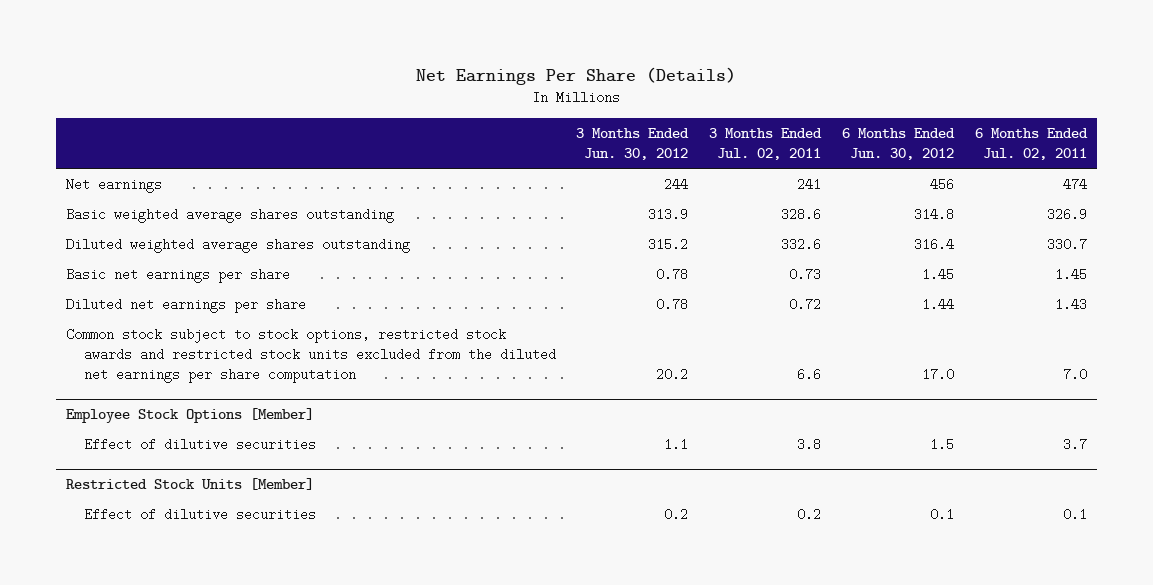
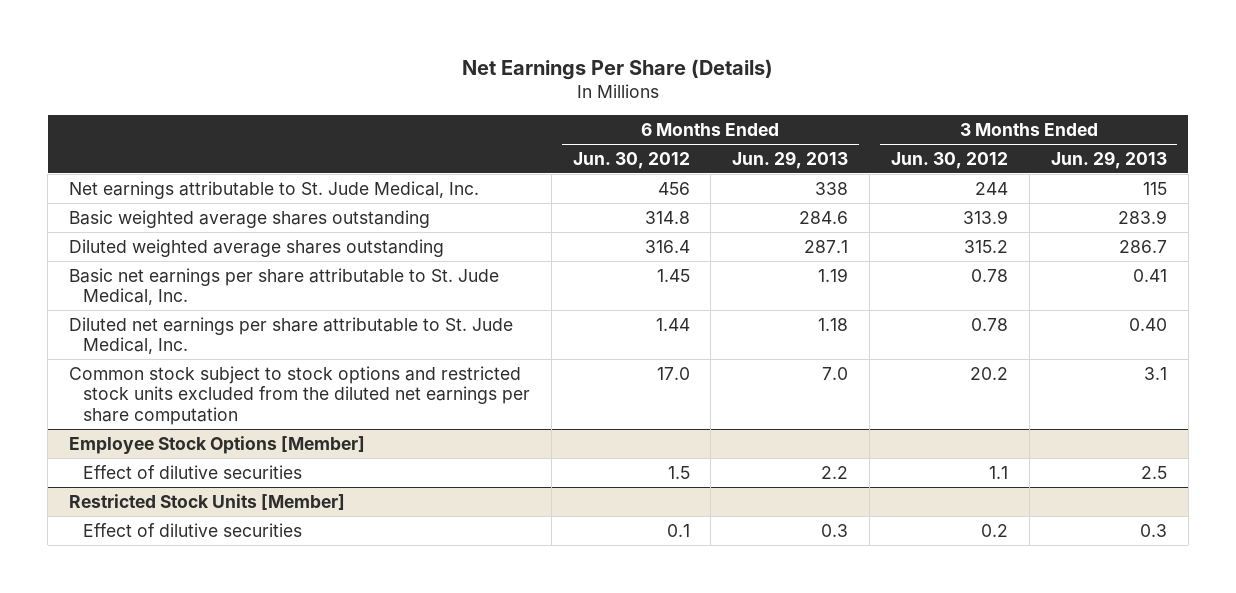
[709,127,823,161] 3 Months Ended Jul. 02, 2011 -> none
[974,127,1088,161] 6 Months Ended Jul. 02, 2011 -> none
none -> [732,150,849,169] Jun. 29, 2013
none -> [1050,150,1167,169] Jun. 29, 2013
[66,177,163,193] Net earnings -> [69,180,480,199] Net earnings attributable to St. Jude Medical, Inc.
[66,267,291,283] Basic net earnings per share -> [69,267,500,306] Basic net earnings per share attributable to St. Jude Medical, Inc.
[66,297,307,313] Diluted net earnings per share -> [69,316,514,355] Diluted net earnings per share attributable to St. Jude Medical, Inc.
[66,327,556,384] Common stock subject to stock options, restricted stock awards and restricted stock units excluded from the diluted net earnings per share computation -> [69,365,530,426] Common stock subject to stock options and restricted stock units excluded from the diluted net earnings per share computation

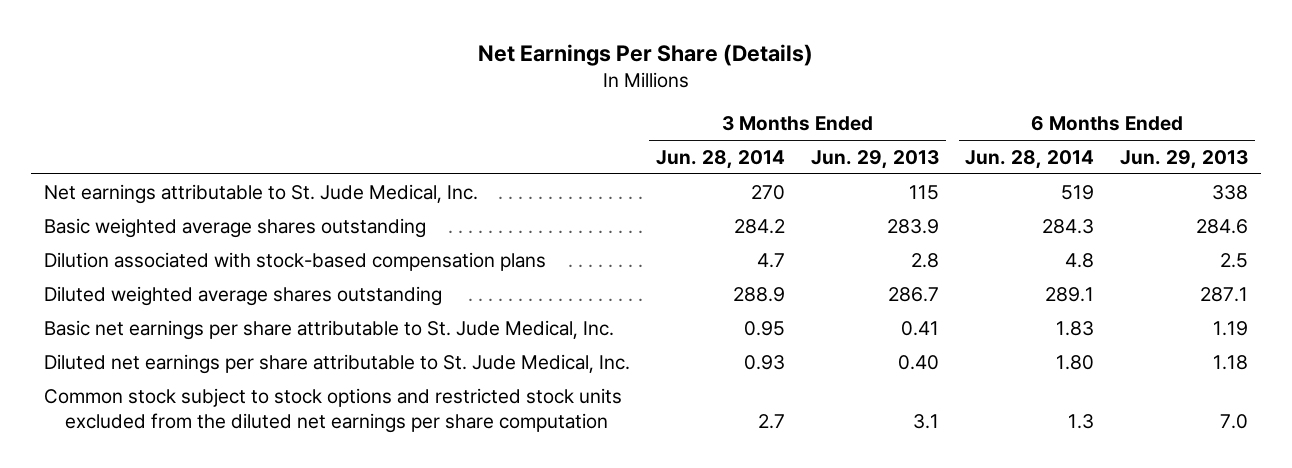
[572,151,690,169] Jun. 30, 2012 -> none
[891,151,1009,169] Jun. 30, 2012 -> none
none -> [655,149,785,169] Jun. 28, 2014
none -> [965,149,1095,169] Jun. 28, 2014
none -> [43,251,546,271] Dilution associated with stock-based compensation plans
[69,435,366,454] Employee Stock Options [Member] -> none
[82,464,302,479] Effect of dilutive securities -> none
[69,493,346,510] Restricted Stock Units [Member] -> none
[82,522,302,537] Effect of dilutive securities -> none

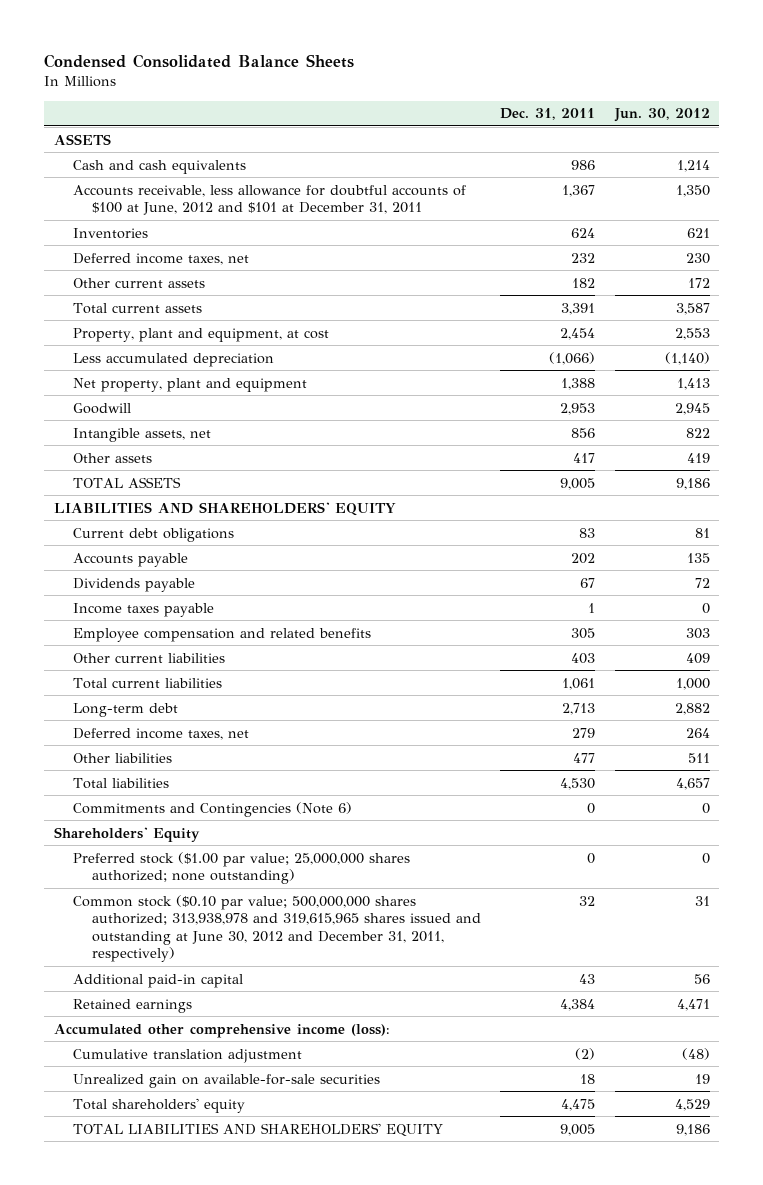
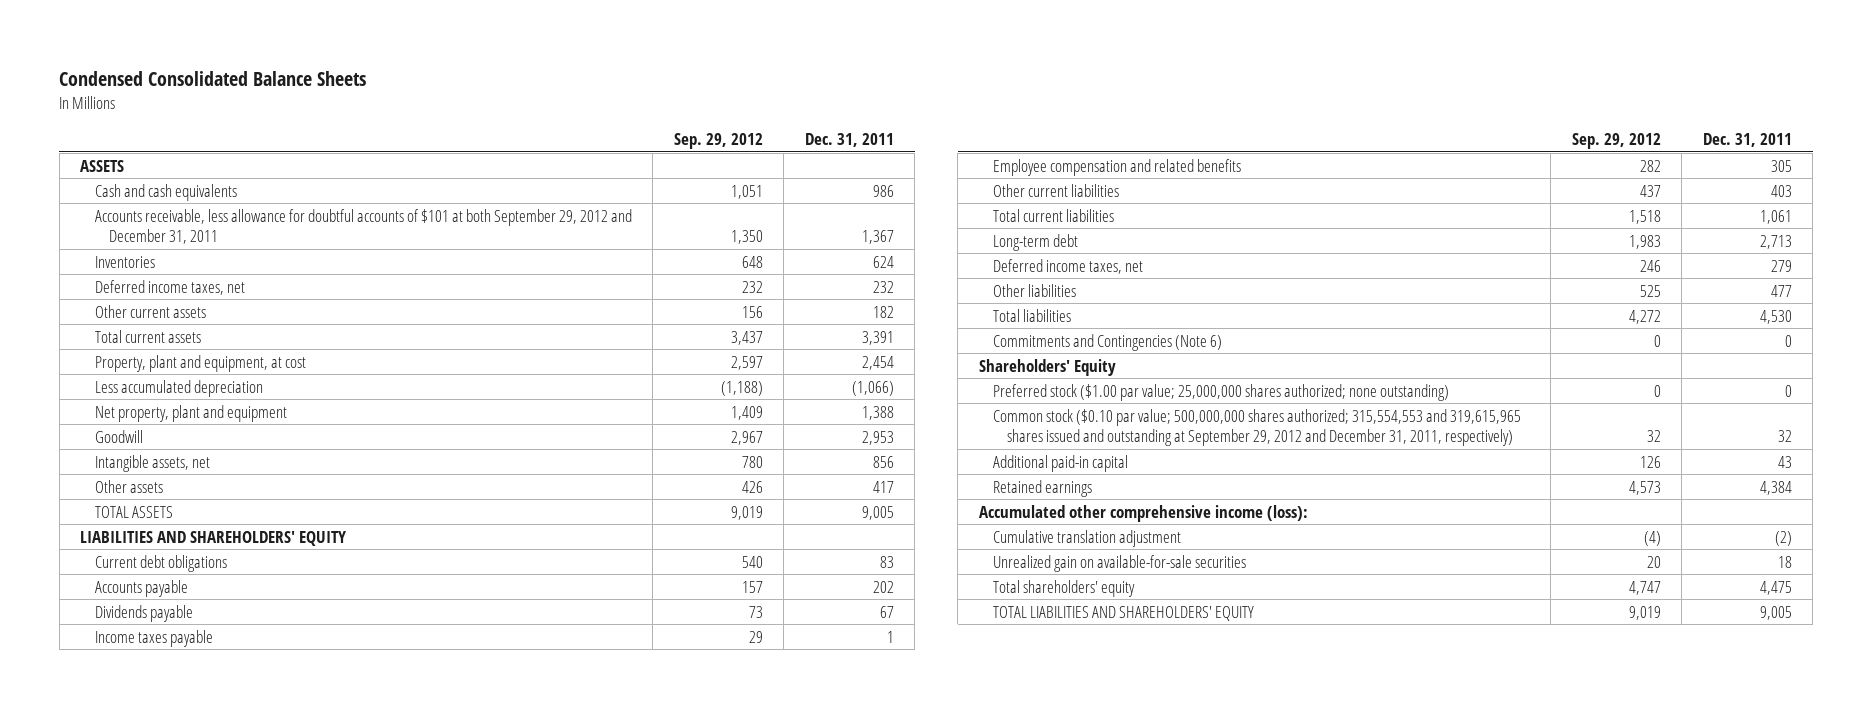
[613,108,710,123] Jun. 30, 2012 -> none
none -> [673,133,763,150] Sep. 29, 2012
[72,184,466,216] Accounts receivable, less allowance for doubtful accounts of $100 at June, 2012 and $101 at December 31, 2011 -> [94,208,632,245] Accounts receivable, less allowance for doubtful accounts of $101 at both September 29, 2012 and December 31, 2011
[72,894,482,963] Common stock ($0.10 par value; 500,000,000 shares authorized; 313,938,978 and 319,615,965 shares issued and outstanding at June 30, 2012 and December 31, 2011, respectively) -> [993,408,1522,447] Common stock ($0.10 par value; 500,000,000 shares authorized; 315,554,553 and 319,615,965 shares issued and outstanding at September 29, 2012 and December 31, 2011, respectively)

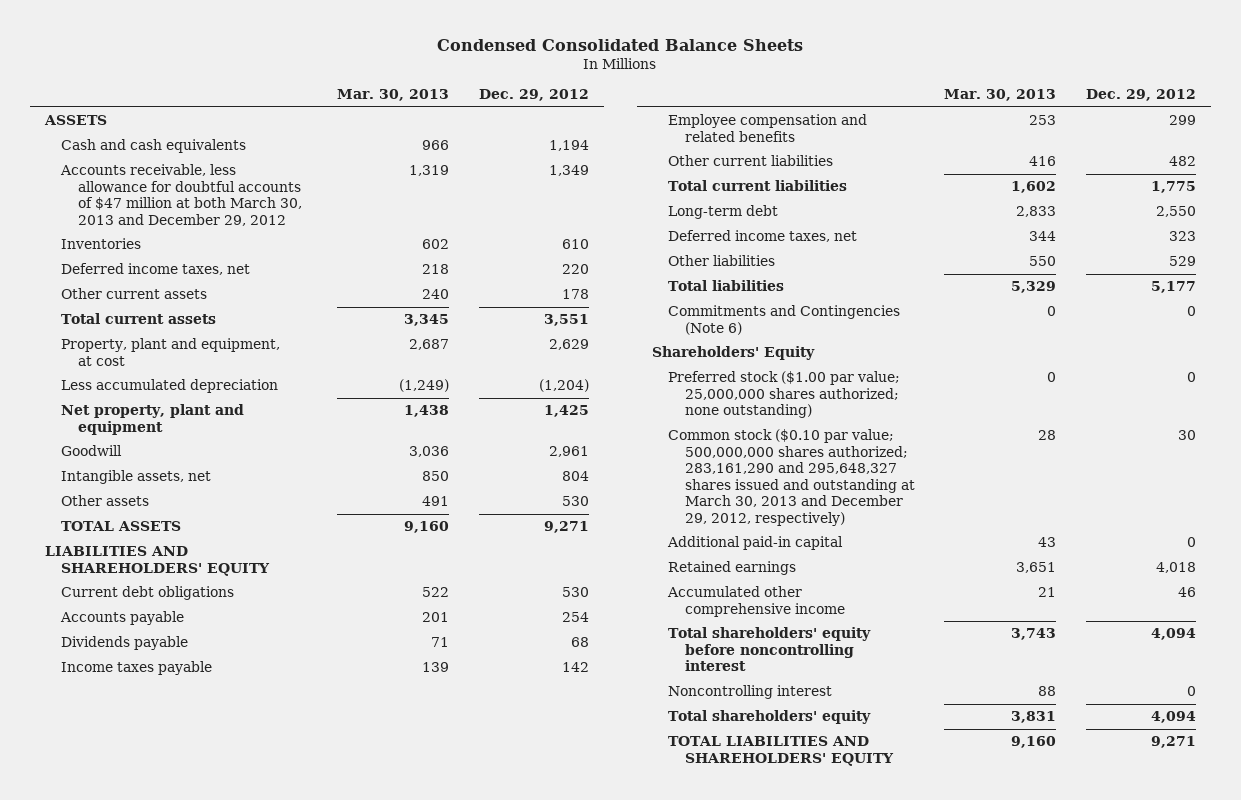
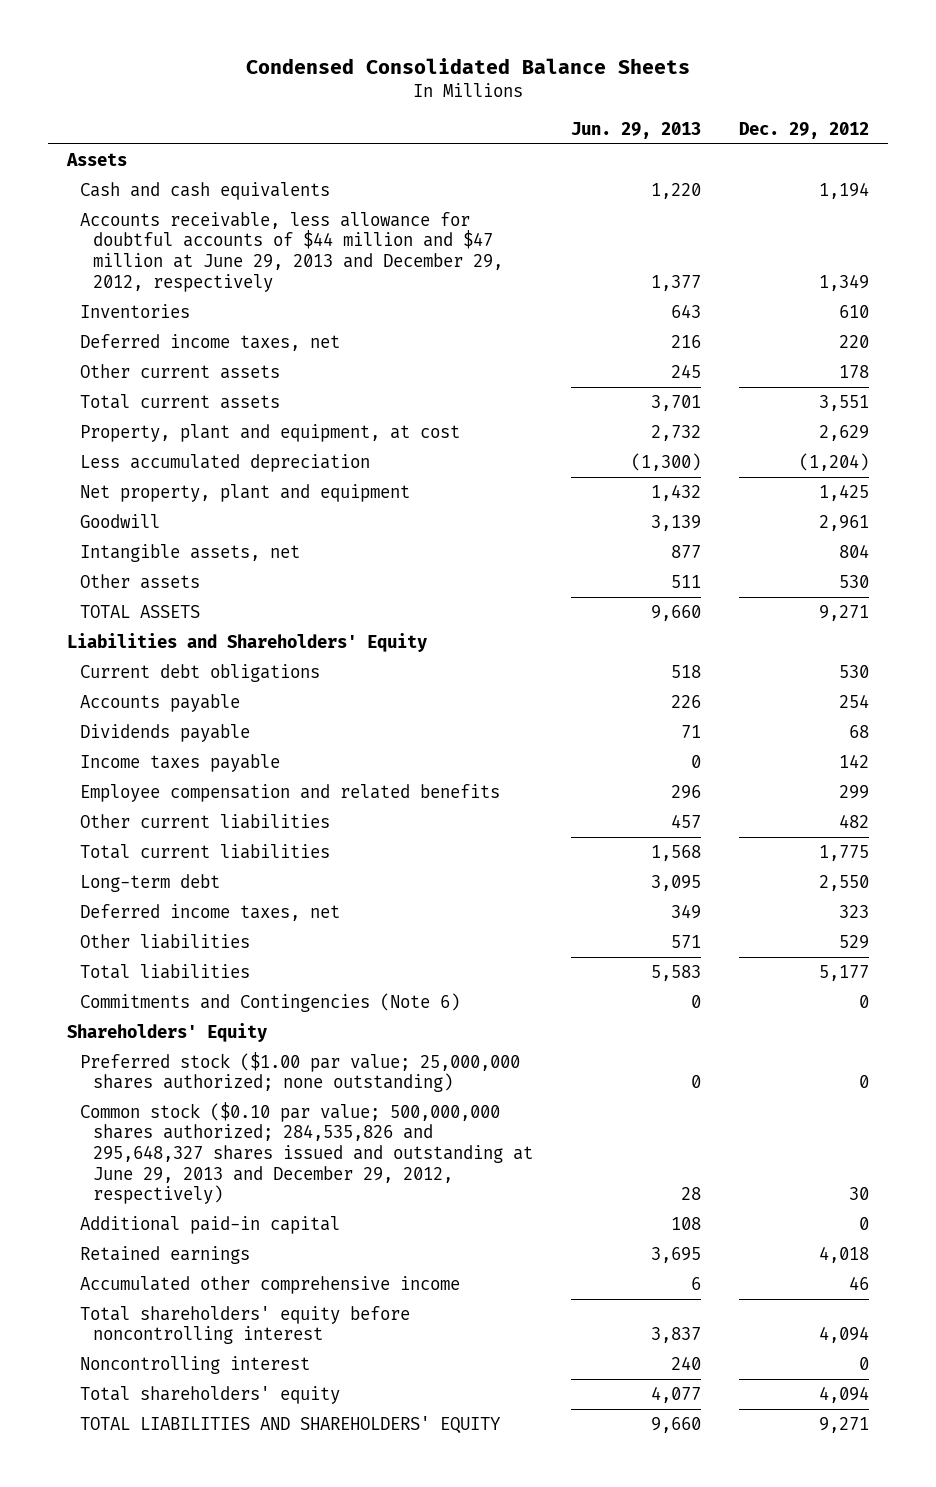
[337,89,450,102] Mar. 30, 2013 -> none
none -> [571,121,702,139] Jun. 29, 2013
[43,115,107,126] ASSETS -> [66,152,128,166] Assets
[60,164,302,226] Accounts receivable, less allowance for doubtful accounts of $47 million at both March 30, 2013 and December 29, 2012 -> [80,211,504,292] Accounts receivable, less allowance for doubtful accounts of $44 million and $47 million at June 29, 2013 and December 29, 2012, respectively
[44,546,271,576] LIABILITIES AND SHAREHOLDERS' EQUITY -> [67,632,428,652] Liabilities and Shareholders' Equity
[668,429,915,526] Common stock ($0.10 par value; 500,000,000 shares authorized; 283,161,290 and 295,648,327 shares issued and outstanding at March 30, 2013 and December 29, 2012, respectively) -> [80,1101,534,1205] Common stock ($0.10 par value; 500,000,000 shares authorized; 284,535,826 and 295,648,327 shares issued and outstanding at June 29, 2013 and December 29, 2012, respectively)

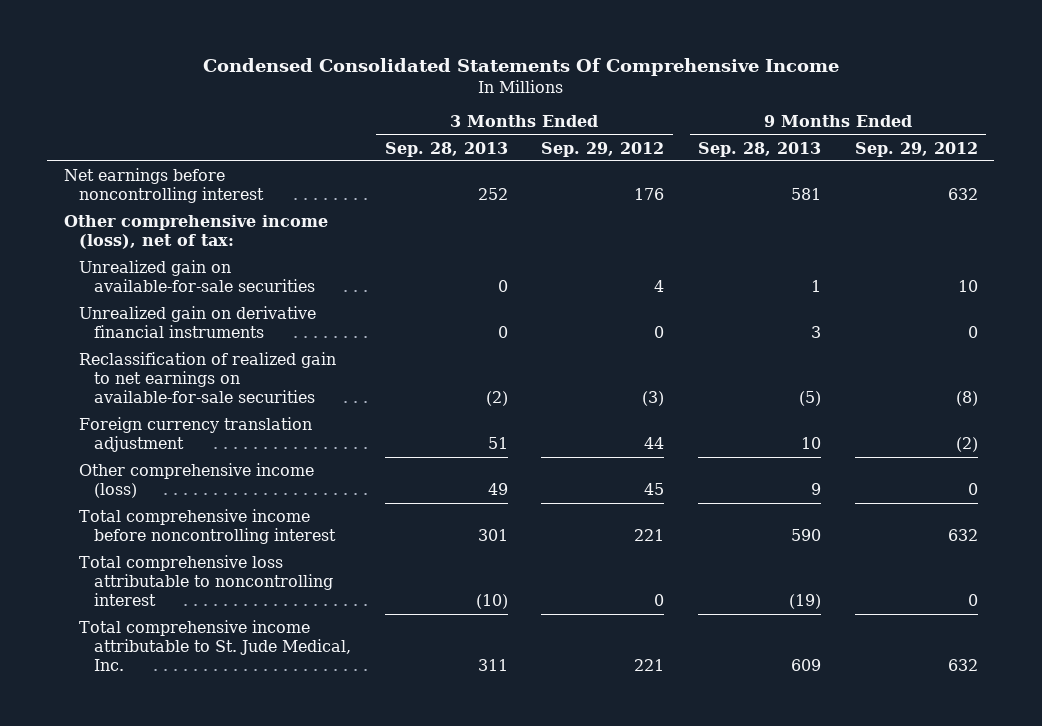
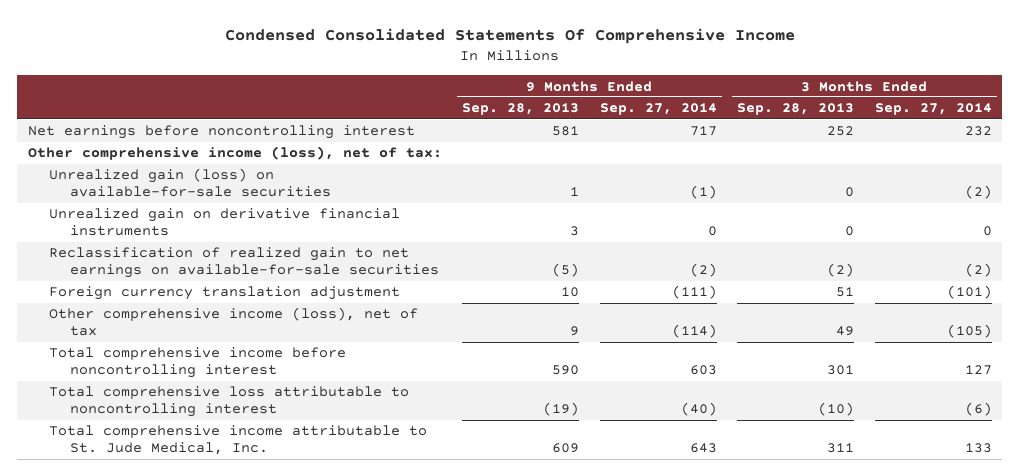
[541,141,665,157] Sep. 29, 2012 -> none
[854,141,978,157] Sep. 29, 2012 -> none
none -> [599,103,717,116] Sep. 27, 2014
none -> [874,103,992,116] Sep. 27, 2014
[79,259,315,293] Unrealized gain on available-for-sale securities -> [48,168,331,198] Unrealized gain (loss) on available-for-sale securities
[79,462,315,499] Other comprehensive income (loss) -> [48,307,418,337] Other comprehensive income (loss), net of tax

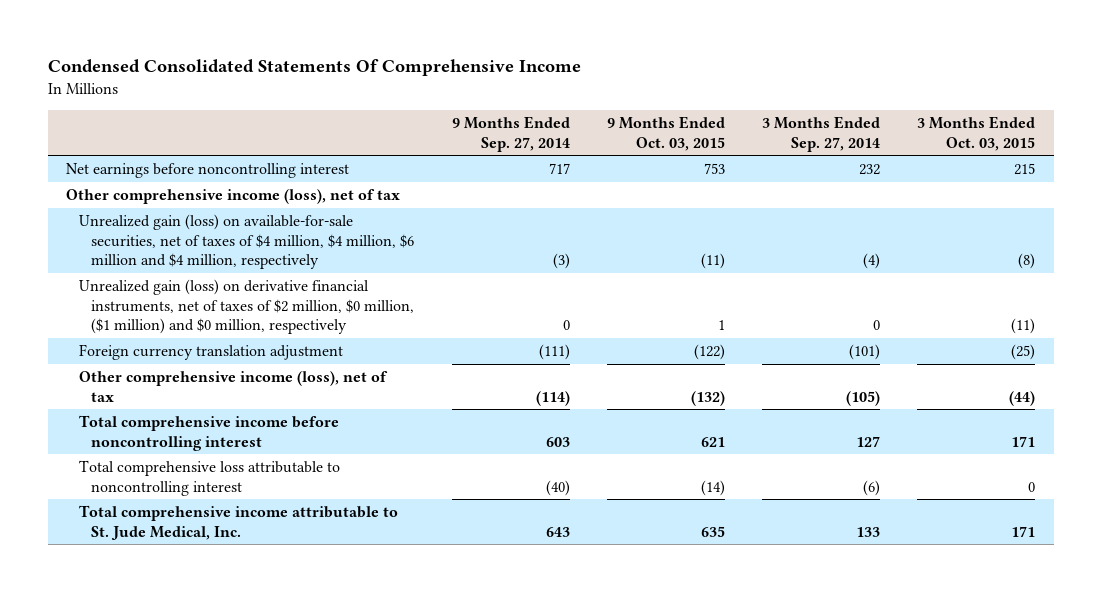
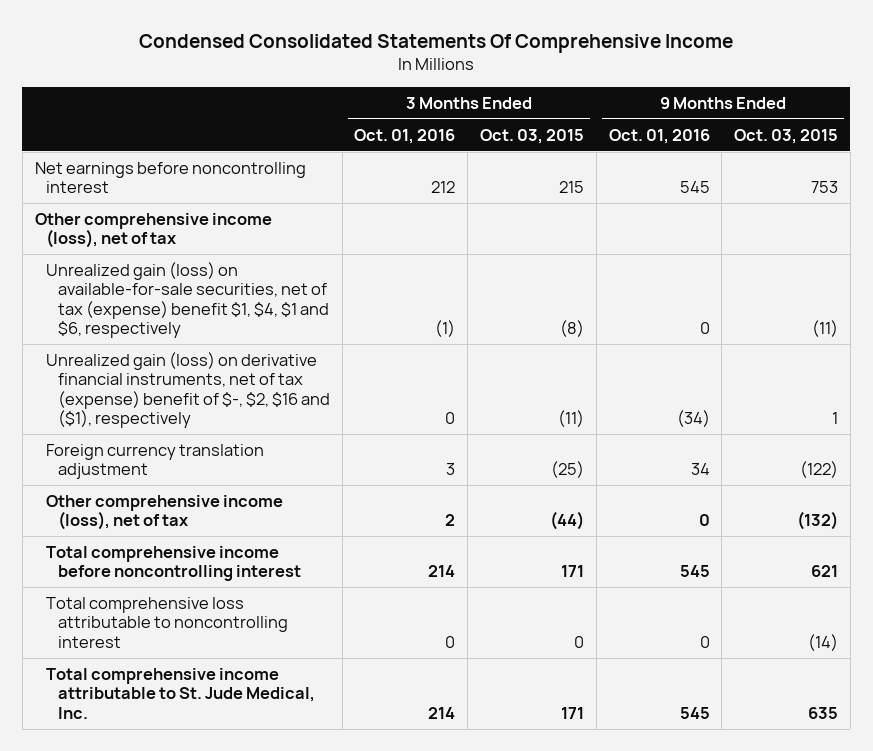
[451,115,570,152] 9 Months Ended Sep. 27, 2014 -> none
[762,115,881,152] 3 Months Ended Sep. 27, 2014 -> none
none -> [354,128,456,144] Oct. 01, 2016
none -> [608,128,710,144] Oct. 01, 2016
[78,213,415,270] Unrealized gain (loss) on available-for-sale securities, net of taxes of $4 million, $4 million, $6 million and $4 million, respectively -> [46,262,329,339] Unrealized gain (loss) on available-for-sale securities, net of tax (expense) benefit $1, $4, $1 and $6, respectively
[78,278,415,335] Unrealized gain (loss) on derivative financial instruments, net of taxes of $2 million, $0 million, ($1 million) and $0 million, respectively -> [46,352,330,429] Unrealized gain (loss) on derivative financial instruments, net of tax (expense) benefit of $-, $2, $16 and ($1), respectively

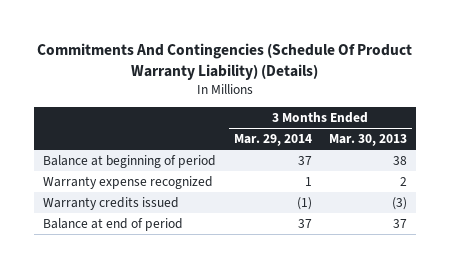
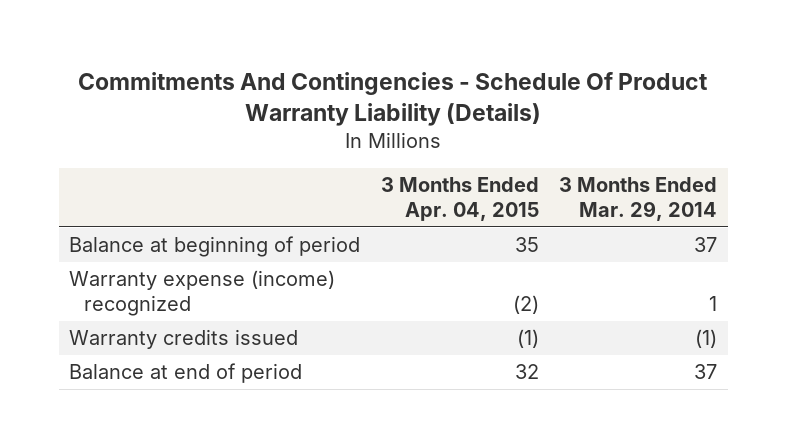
[37,43,413,80] Commitments And Contingencies (Schedule Of Product Warranty Liability) (Details) -> [78,71,709,126] Commitments And Contingencies - Schedule Of Product Warranty Liability (Details)
[329,134,408,147] Mar. 30, 2013 -> none
none -> [380,176,539,222] 3 Months Ended Apr. 04, 2015
[43,175,214,189] Warranty expense recognized -> [69,270,336,317] Warranty expense (income) recognized

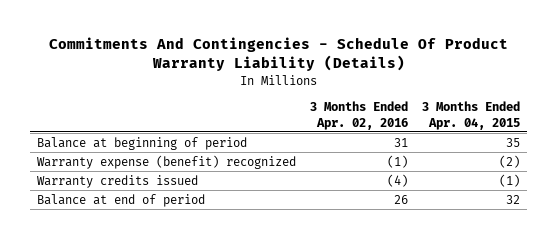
[559,176,718,222] 3 Months Ended Mar. 29, 2014 -> none
none -> [310,100,409,130] 3 Months Ended Apr. 02, 2016
[69,270,336,317] Warranty expense (income) recognized -> [37,154,297,169] Warranty expense (benefit) recognized

